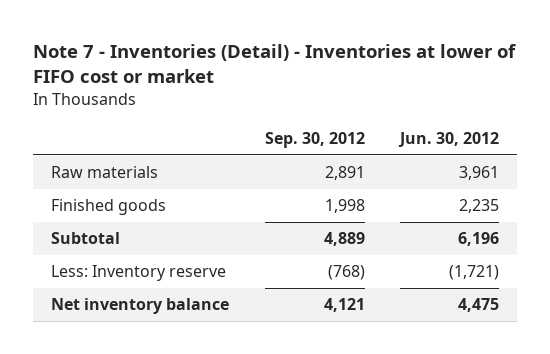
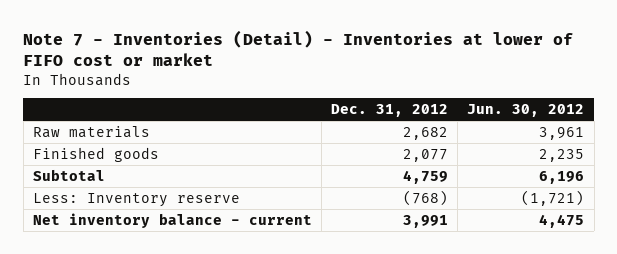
[264,131,365,148] Sep. 30, 2012 -> none
none -> [331,104,449,118] Dec. 31, 2012
[50,298,229,315] Net inventory balance -> [32,212,312,228] Net inventory balance - current

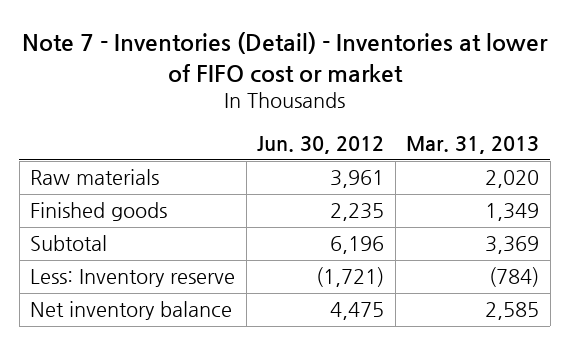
[331,104,449,118] Dec. 31, 2012 -> none
none -> [406,136,540,155] Mar. 31, 2013
[32,212,312,228] Net inventory balance - current -> [30,301,233,321] Net inventory balance

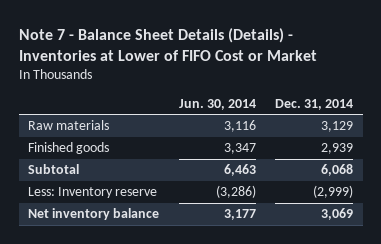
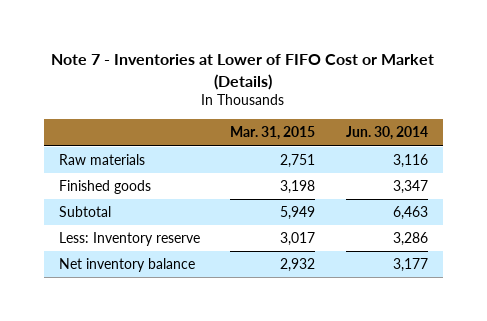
[18,27,317,61] Note 7 - Balance Sheet Details (Details) - Inventories at Lower of FIFO Cost or Market -> [51,54,435,90] Note 7 - Inventories at Lower of FIFO Cost or Market (Details)
[275,98,354,110] Dec. 31, 2014 -> none
none -> [230,126,316,141] Mar. 31, 2015
[215,185,256,199] (3,286) -> [392,232,428,247] 3,286

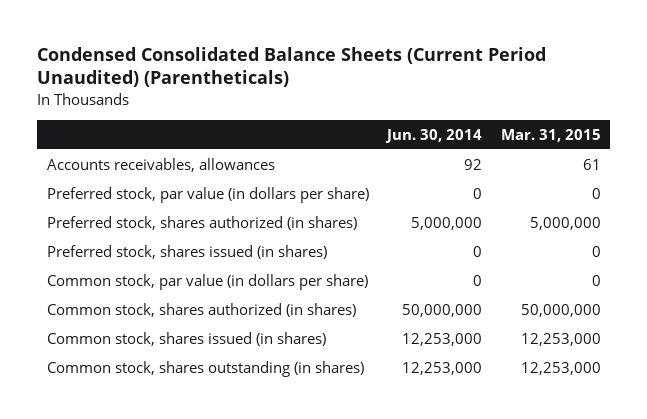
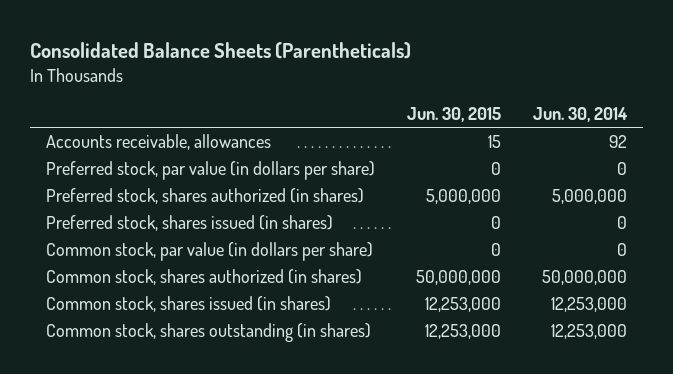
[37,46,547,88] Condensed Consolidated Balance Sheets (Current Period Unaudited) (Parentheticals) -> [29,41,411,59] Consolidated Balance Sheets (Parentheticals)
[500,128,601,142] Mar. 31, 2015 -> none
none -> [407,107,502,123] Jun. 30, 2015
[46,157,275,172] Accounts receivables, allowances -> [45,134,271,151] Accounts receivable, allowances

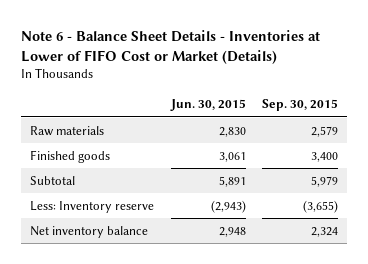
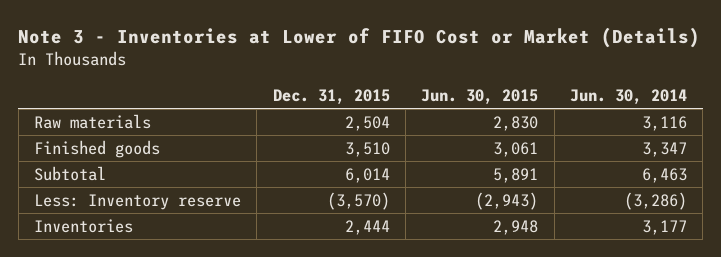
[21,30,321,65] Note 6 - Balance Sheet Details - Inventories at Lower of FIFO Cost or Market (Details) -> [18,27,701,49] Note 3 - Inventories at Lower of FIFO Cost or Market (Details)
[262,98,339,111] Sep. 30, 2015 -> none
none -> [272,88,390,105] Dec. 31, 2015
none -> [569,88,687,105] Jun. 30, 2014
[29,225,148,238] Net inventory balance -> [33,218,133,233] Inventories

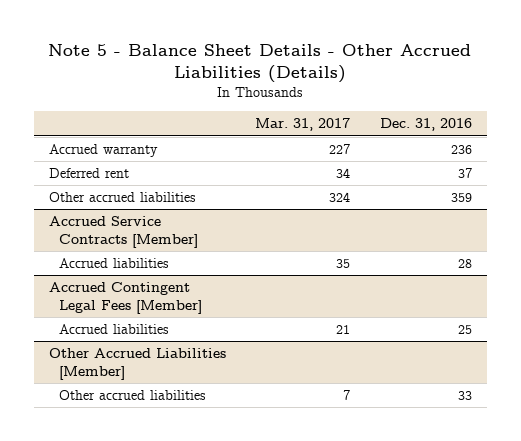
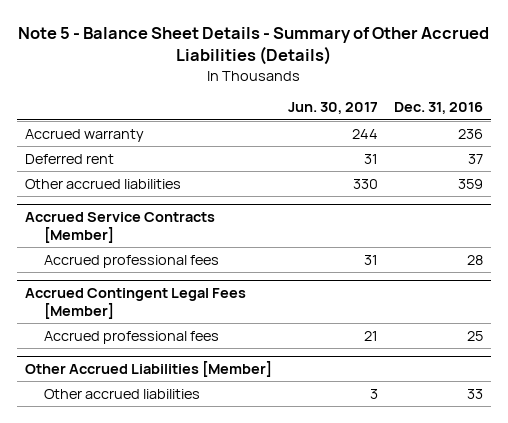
[48,43,472,83] Note 5 - Balance Sheet Details - Other Accrued Liabilities (Details) -> [18,27,490,66] Note 5 - Balance Sheet Details - Summary of Other Accrued Liabilities (Details)
[255,118,351,132] Mar. 31, 2017 -> none
none -> [288,102,379,115] Jun. 30, 2017
[58,258,169,269] Accrued liabilities -> [44,254,220,268] Accrued professional fees
[58,324,169,335] Accrued liabilities -> [44,330,220,344] Accrued professional fees

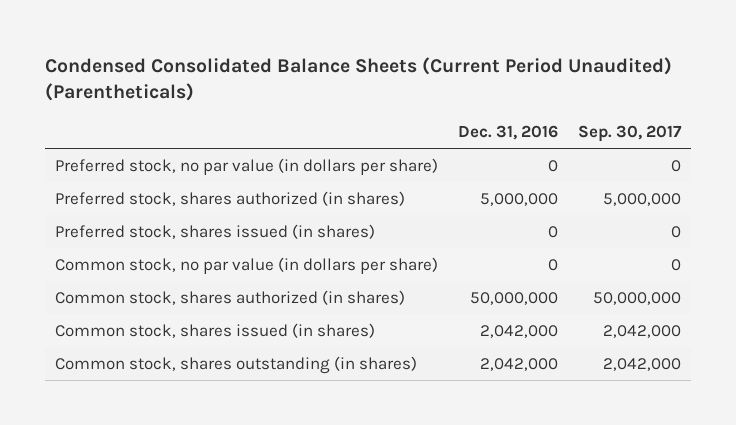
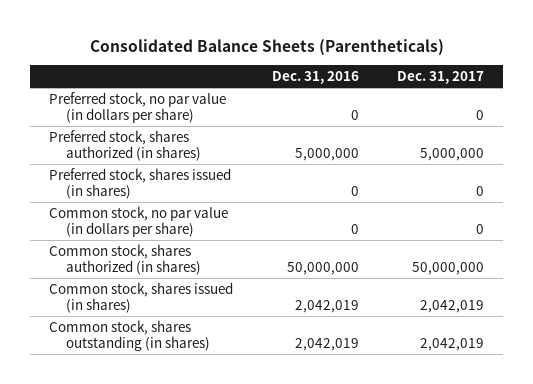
[45,56,673,102] Condensed Consolidated Balance Sheets (Current Period Unaudited) (Parentheticals) -> [89,38,444,56] Consolidated Balance Sheets (Parentheticals)
[577,125,682,143] Sep. 30, 2017 -> none
none -> [396,71,484,85] Dec. 31, 2017
[479,324,558,338] 2,042,000 -> [294,299,359,313] 2,042,019
[479,357,558,371] 2,042,000 -> [294,337,359,351] 2,042,019

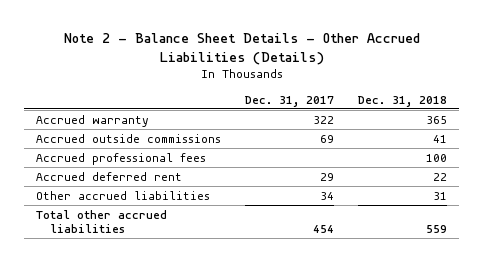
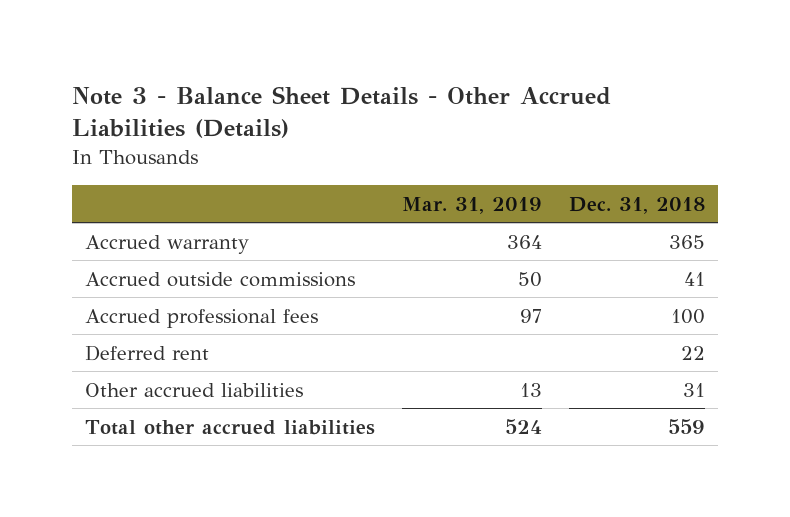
[63,32,420,65] Note 2 - Balance Sheet Details - Other Accrued Liabilities (Details) -> [71,85,611,139] Note 3 - Balance Sheet Details - Other Accrued Liabilities (Details)
[245,95,335,107] Dec. 31, 2017 -> none
none -> [401,196,542,214] Mar. 31, 2019
[36,171,183,181] Accrued deferred rent -> [85,344,210,361] Deferred rent

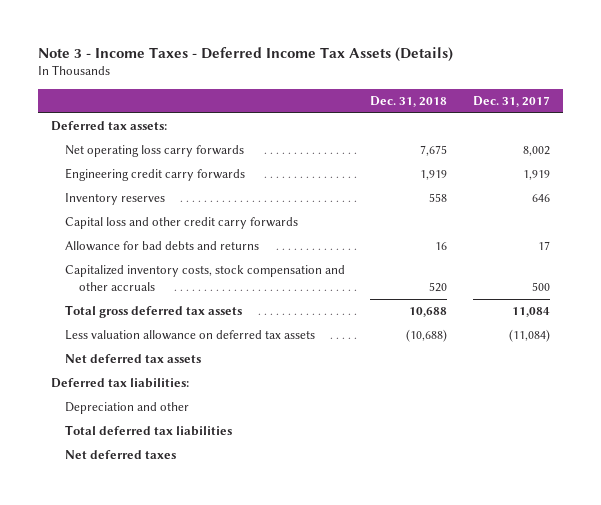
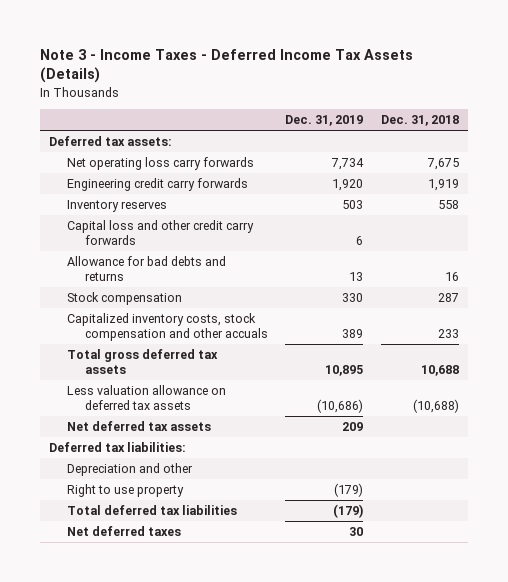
[473,95,551,107] Dec. 31, 2017 -> none
none -> [285,115,364,127] Dec. 31, 2019
none -> [66,292,182,306] Stock compensation
[64,265,345,291] Capitalized inventory costs, stock compensation and other accruals -> [66,313,268,342] Capitalized inventory costs, stock compensation and other accuals
[429,281,448,292] 520 -> [437,329,459,339] 233
none -> [66,484,184,498] Right to use property

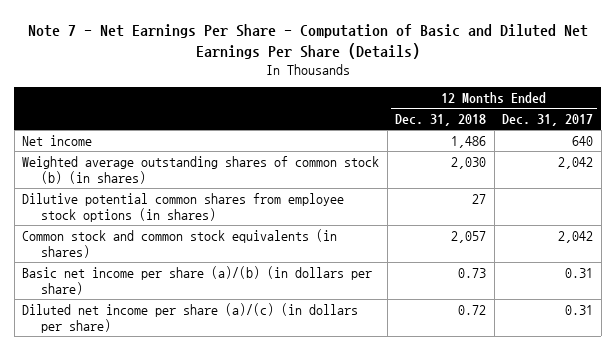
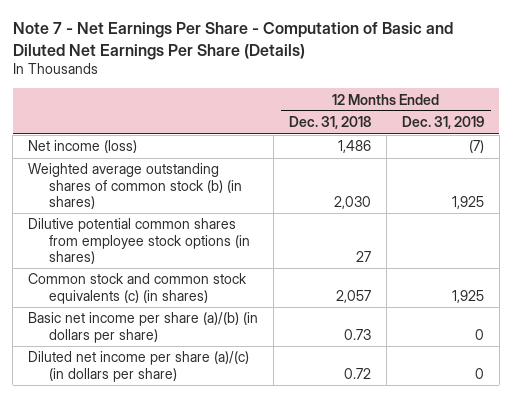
[502,114,594,127] Dec. 31, 2017 -> none
none -> [401,116,484,130] Dec. 31, 2019
[22,134,93,146] Net income -> [28,140,138,154] Net income (loss)
[22,228,338,259] Common stock and common stock equivalents (in shares) -> [28,273,248,304] Common stock and common stock equivalents (c) (in shares)

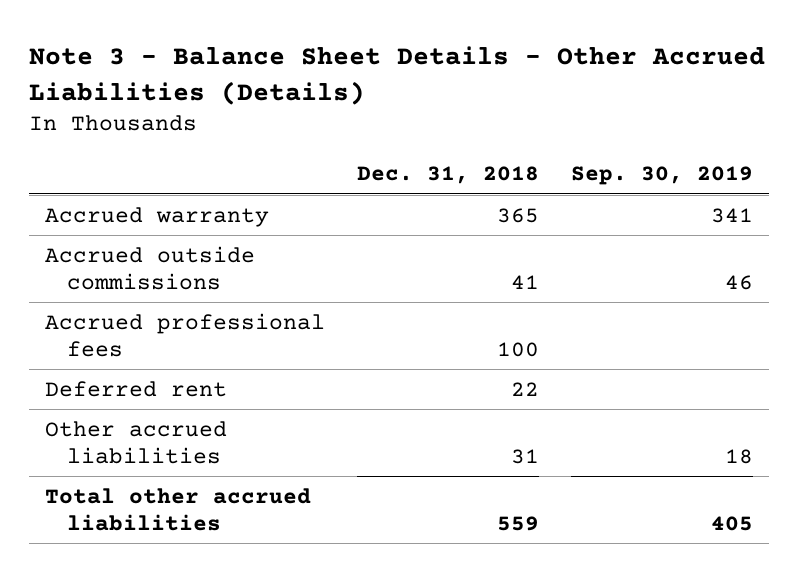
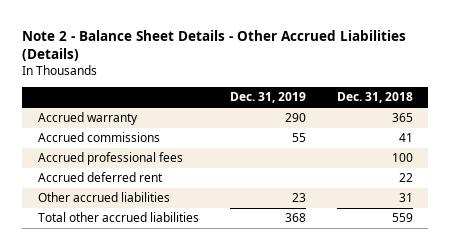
[28,46,765,105] Note 3 - Balance Sheet Details - Other Accrued Liabilities (Details) -> [22,29,407,62] Note 2 - Balance Sheet Details - Other Accrued Liabilities (Details)
[571,166,754,186] Sep. 30, 2019 -> none
none -> [229,92,306,104] Dec. 31, 2019
[44,245,255,290] Accrued outside commissions -> [37,132,160,143] Accrued commissions
[44,380,227,397] Deferred rent -> [37,172,163,183] Accrued deferred rent

